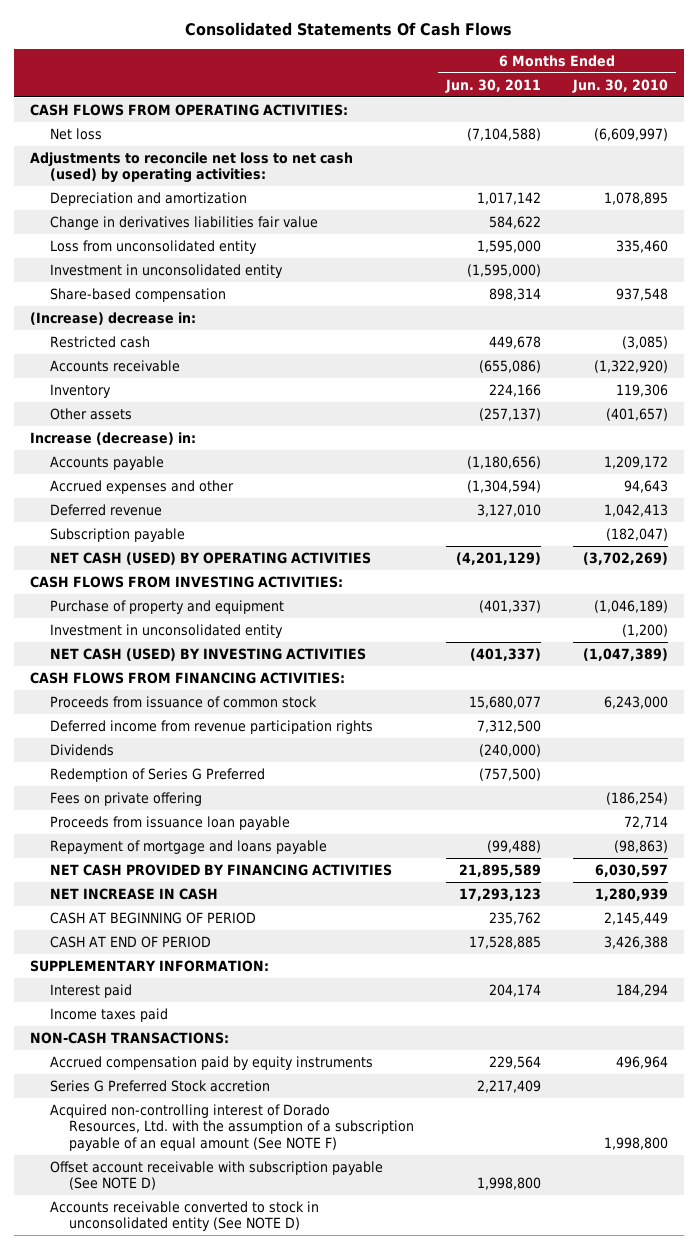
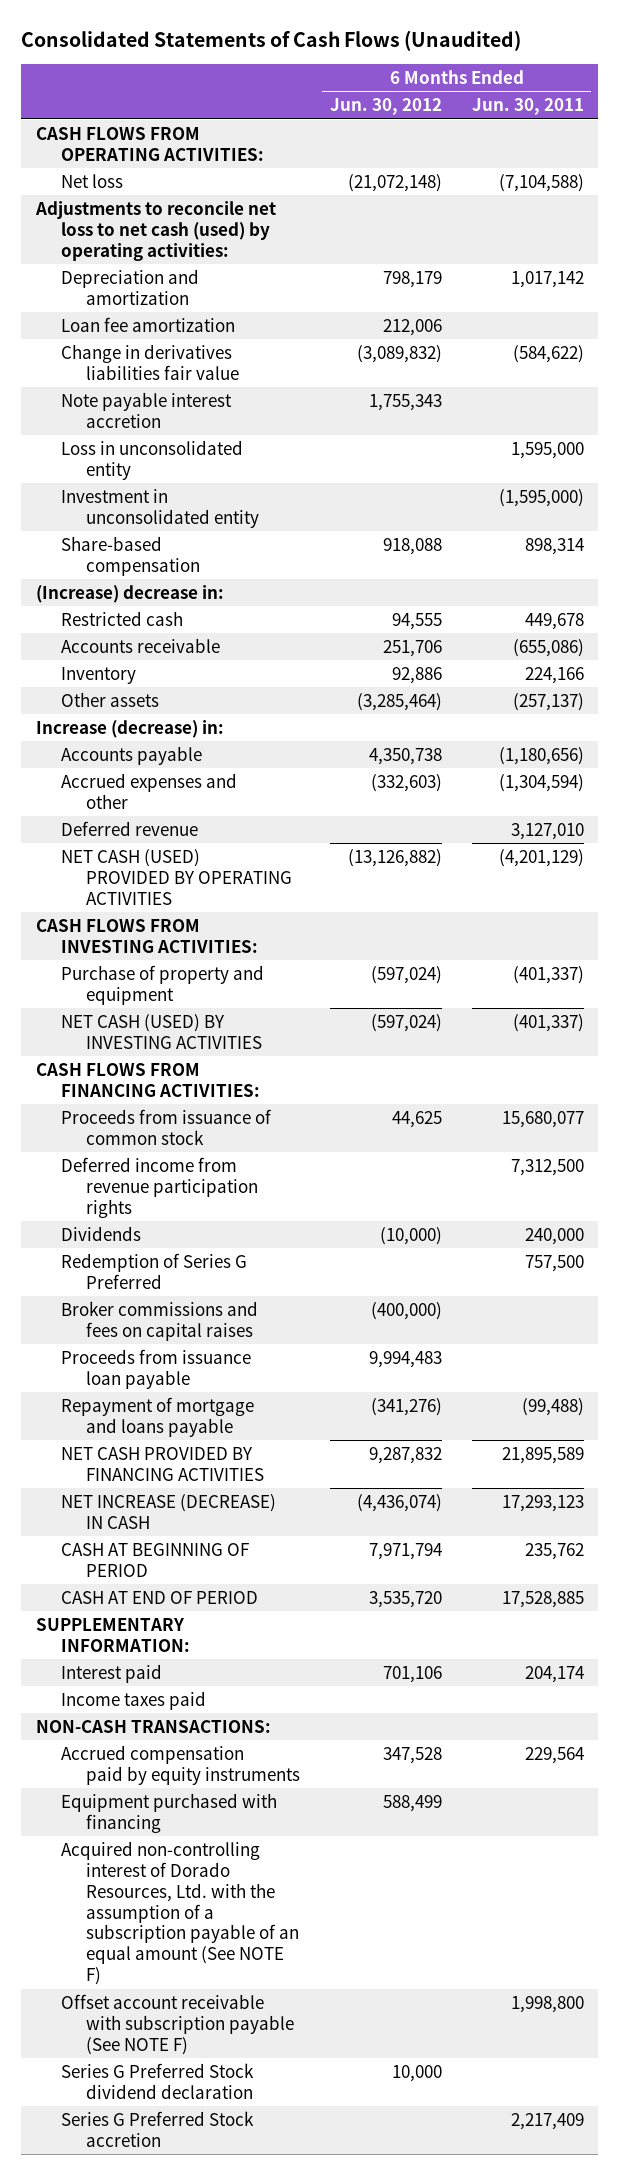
[185,22,513,37] Consolidated Statements Of Cash Flows -> [20,30,521,52] Consolidated Statements of Cash Flows (Unaudited)
[572,78,669,93] Jun. 30, 2010 -> none
none -> [329,98,442,116] Jun. 30, 2012
none -> [60,316,235,332] Loan fee amortization
[489,215,542,229] 584,622 -> [512,344,584,363] (584,622)
none -> [60,391,232,428] Note payable interest accretion
[49,239,257,254] Loss from unconsolidated entity -> [60,439,243,480] Loss in unconsolidated entity
[49,527,185,542] Subscription payable -> none
[49,551,371,565] NET CASH (USED) BY OPERATING ACTIVITIES -> [60,848,292,905] NET CASH (USED) PROVIDED BY OPERATING ACTIVITIES
[49,623,283,638] Investment in unconsolidated entity -> none
[49,791,202,806] Fees on private offering -> none
[479,743,542,757] (240,000) -> [524,1227,584,1245] 240,000
[479,767,542,781] (757,500) -> [524,1254,584,1272] 757,500
none -> [60,1300,258,1341] Broker commissions and fees on capital raises
[49,887,218,900] NET INCREASE IN CASH -> [60,1493,276,1529] NET INCREASE (DECREASE) IN CASH
none -> [60,1792,277,1833] Equipment purchased with financing
[49,1200,319,1232] Accounts receivable converted to stock in unconsolidated entity (See NOTE D) -> none
[49,1160,383,1191] Offset account receivable with subscription payable (See NOTE D) -> [60,1993,294,2055] Offset account receivable with subscription payable (See NOTE F)
none -> [60,2062,254,2099] Series G Preferred Stock dividend declaration
[49,1079,270,1092] Series G Preferred Stock accretion -> [60,2110,254,2147] Series G Preferred Stock accretion

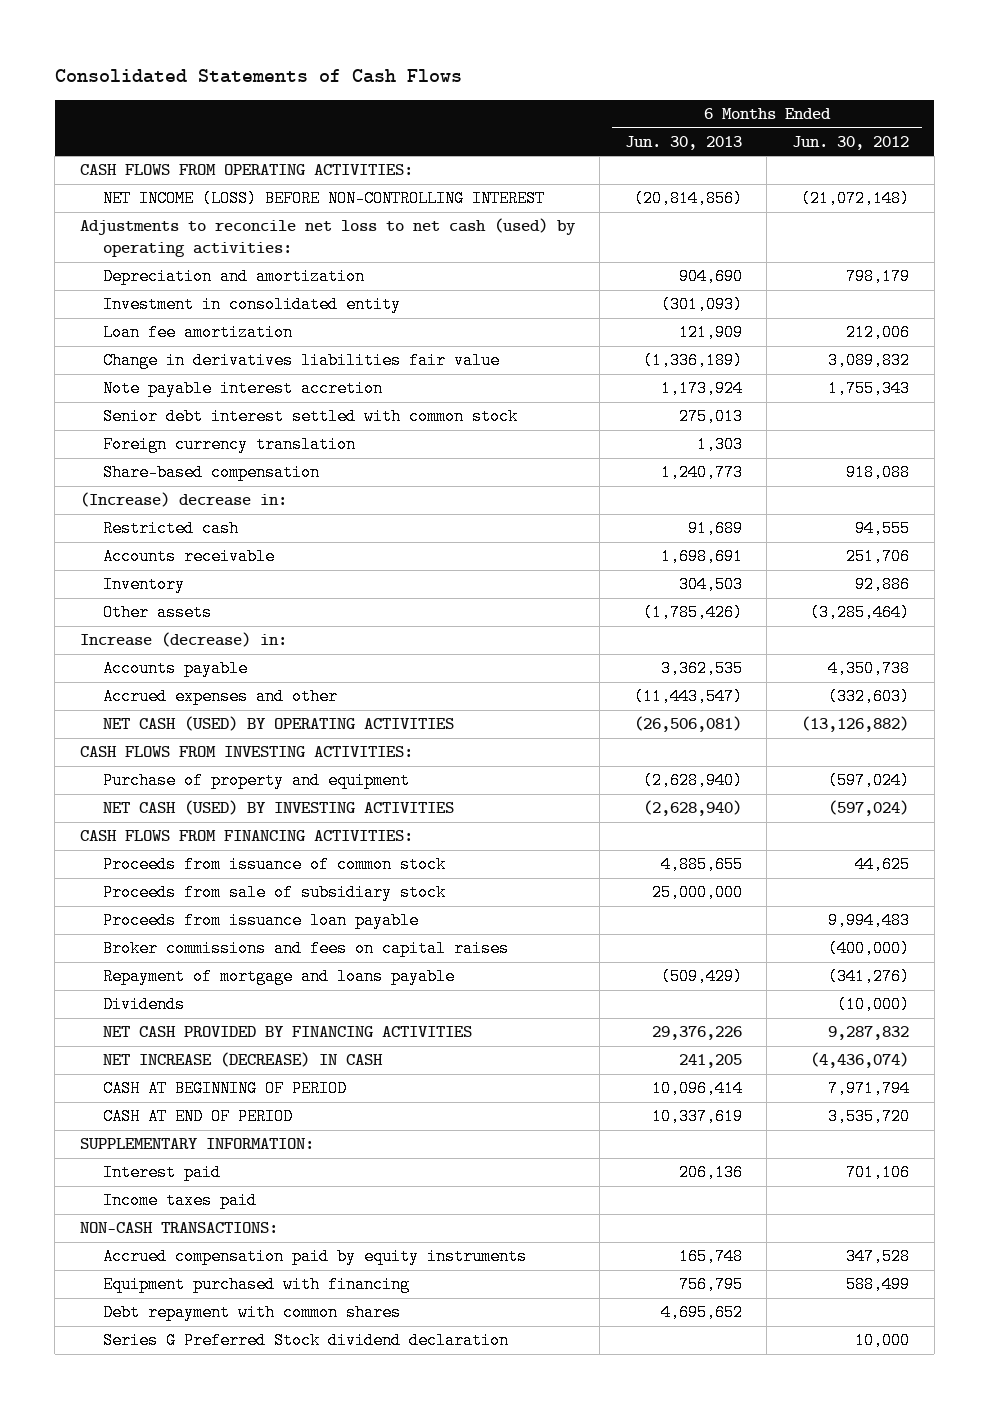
[20,30,521,52] Consolidated Statements of Cash Flows (Unaudited) -> [54,69,462,84] Consolidated Statements of Cash Flows
[471,98,584,116] Jun. 30, 2011 -> none
none -> [624,135,742,150] Jun. 30, 2013
[60,173,123,188] Net loss -> [103,190,546,208] NET INCOME (LOSS) BEFORE NON-CONTROLLING INTEREST
none -> [103,296,402,314] Investment in consolidated entity
[356,344,442,363] (3,089,832) -> [828,352,911,370] 3,089,832
[60,439,243,480] Loss in unconsolidated entity -> none
[60,488,259,528] Investment in unconsolidated entity -> none
none -> [103,408,519,426] Senior debt interest settled with common stock
none -> [103,436,357,454] Foreign currency translation
[60,820,198,836] Deferred revenue -> none
[60,848,292,905] NET CASH (USED) PROVIDED BY OPERATING ACTIVITIES -> [103,716,455,732] NET CASH (USED) BY OPERATING ACTIVITIES
[60,1156,258,1218] Deferred income from revenue participation rights -> none
[60,1252,247,1289] Redemption of Series G Preferred -> none
none -> [103,884,447,902] Proceeds from sale of subsidiary stock
[60,1300,258,1341] Broker commissions and fees on capital raises -> [103,940,510,958] Broker commissions and fees on capital raises
[60,1225,141,1241] Dividends -> [103,996,186,1014] Dividends
[60,1840,299,1986] Acquired non-controlling interest of Dorado Resources, Ltd. with the assumption of a subscription payable of an equal amount (See NOTE F) -> none
[60,1993,294,2055] Offset account receivable with subscription payable (See NOTE F) -> none
none -> [103,1304,402,1322] Debt repayment with common shares
[60,2110,254,2147] Series G Preferred Stock accretion -> none

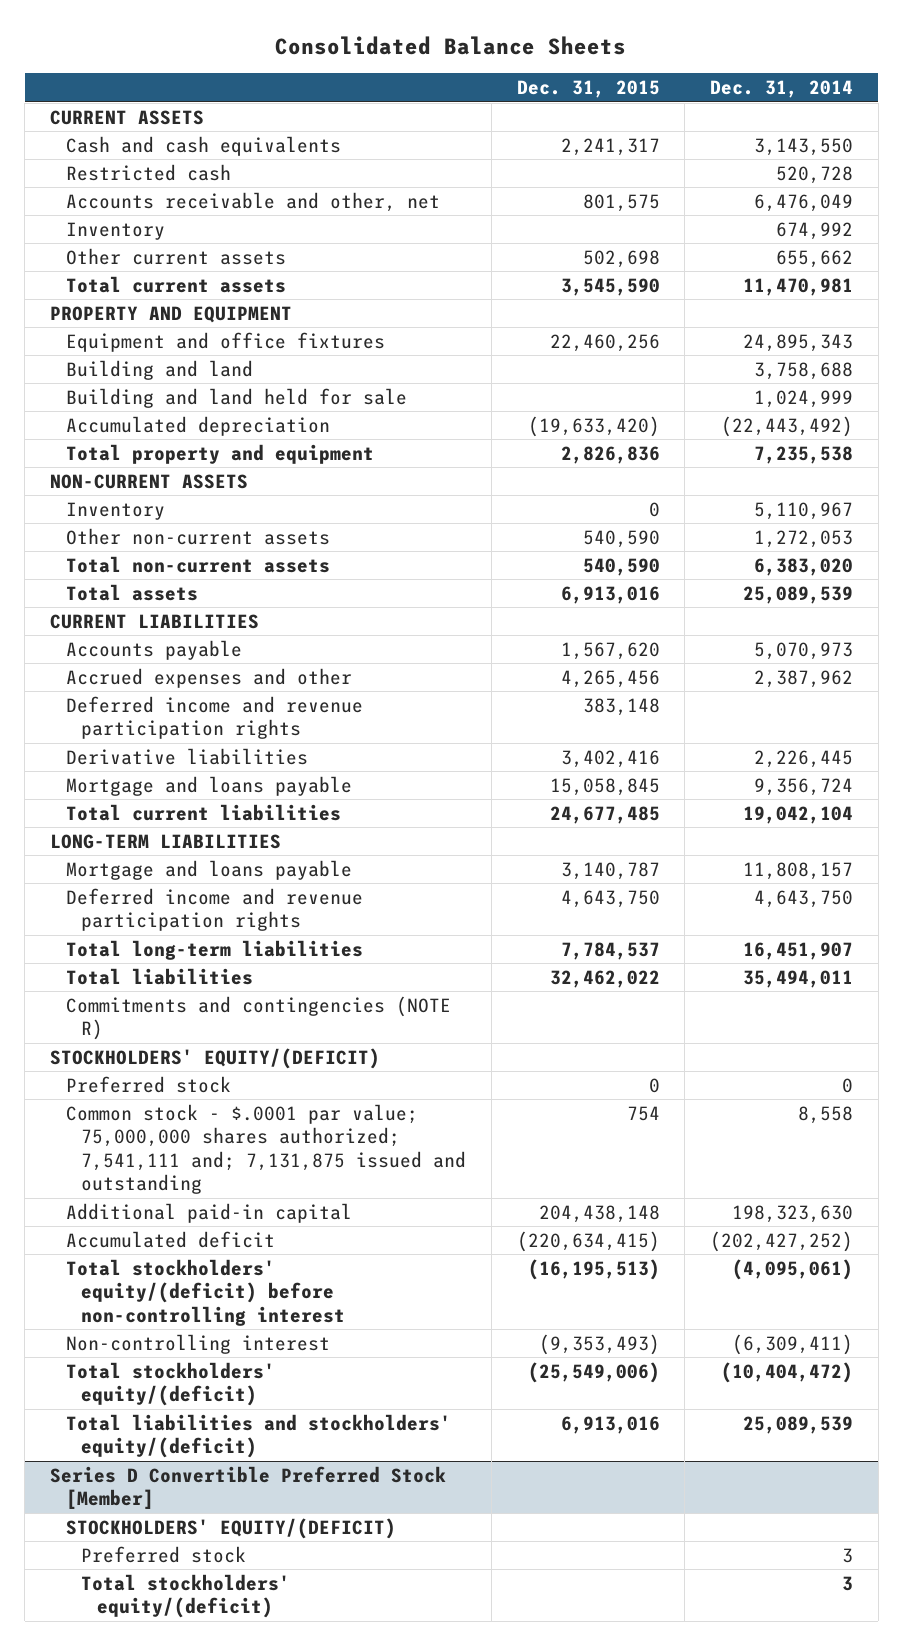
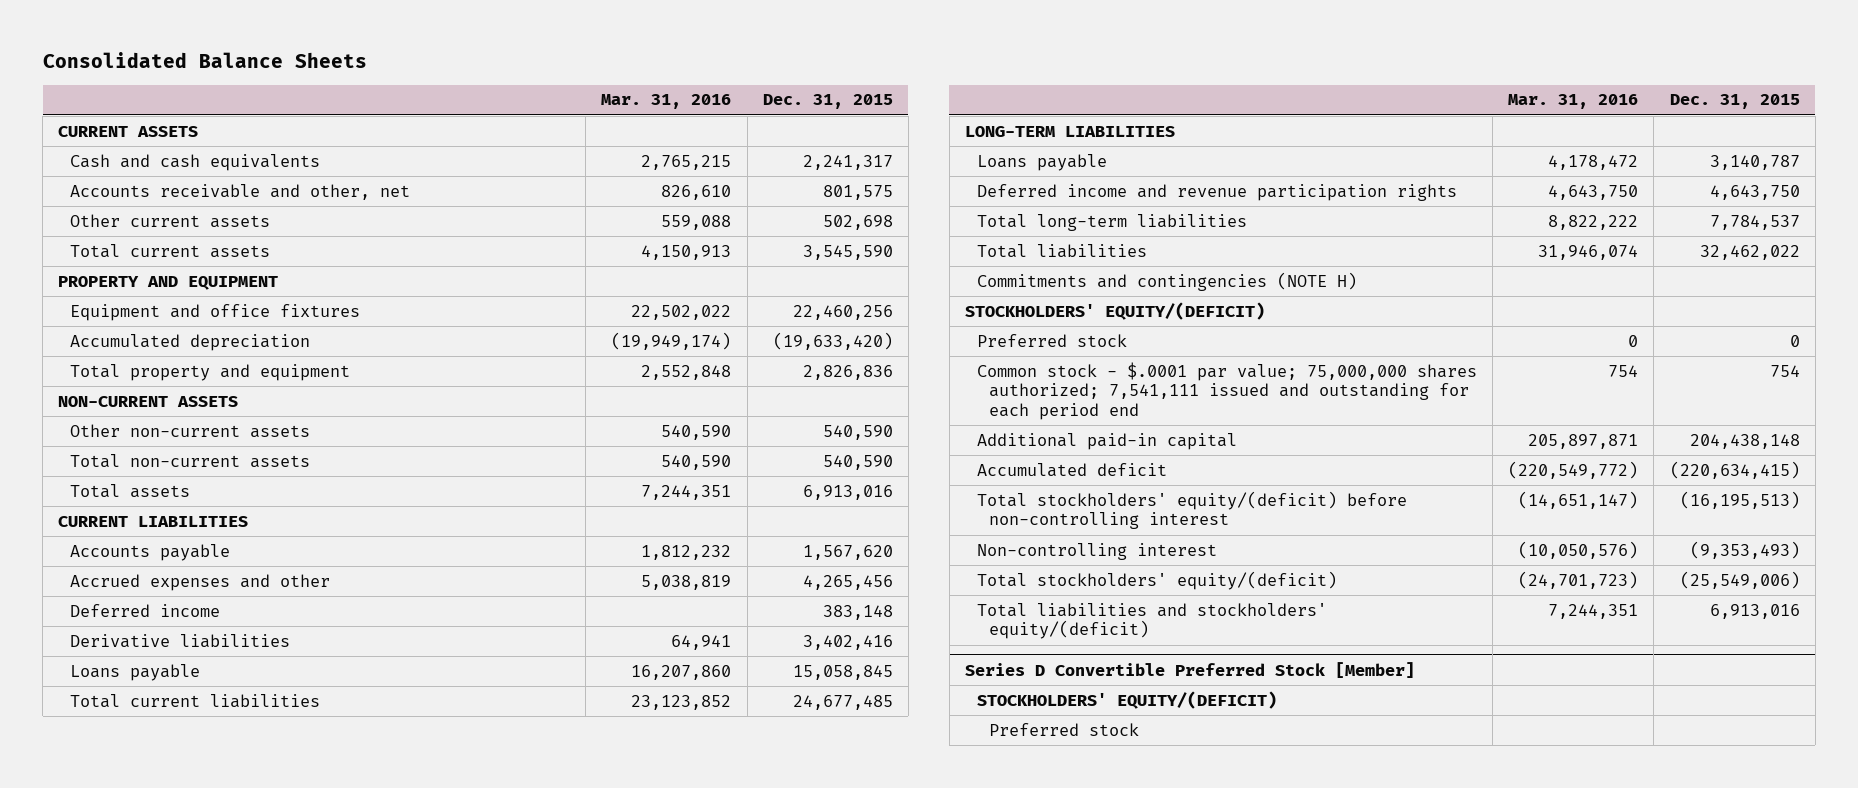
[709,80,853,99] Dec. 31, 2014 -> none
none -> [601,94,732,110] Mar. 31, 2016
[65,163,231,181] Restricted cash -> none
[65,221,165,240] Inventory -> none
[65,359,253,380] Building and land -> none
[65,387,407,408] Building and land held for sale -> none
[65,501,165,520] Inventory -> none
[65,695,363,740] Deferred income and revenue participation rights -> [70,603,221,617] Deferred income
[65,775,352,796] Mortgage and loans payable -> [70,663,201,681] Loans payable
[65,859,352,880] Mortgage and loans payable -> [977,153,1108,171] Loans payable
[65,995,451,1041] Commitments and contingencies (NOTE R) -> [977,271,1358,291] Commitments and contingencies (NOTE H)
[65,1103,467,1195] Common stock - $.0001 par value; 75,000,000 shares authorized; 7,541,111 and; 7,131,875 issued and outstanding -> [977,361,1478,420] Common stock - $.0001 par value; 75,000,000 shares authorized; 7,541,111 issued and outstanding for each period end
[81,1573,291,1619] Total stockholders' equity/(deficit) -> none

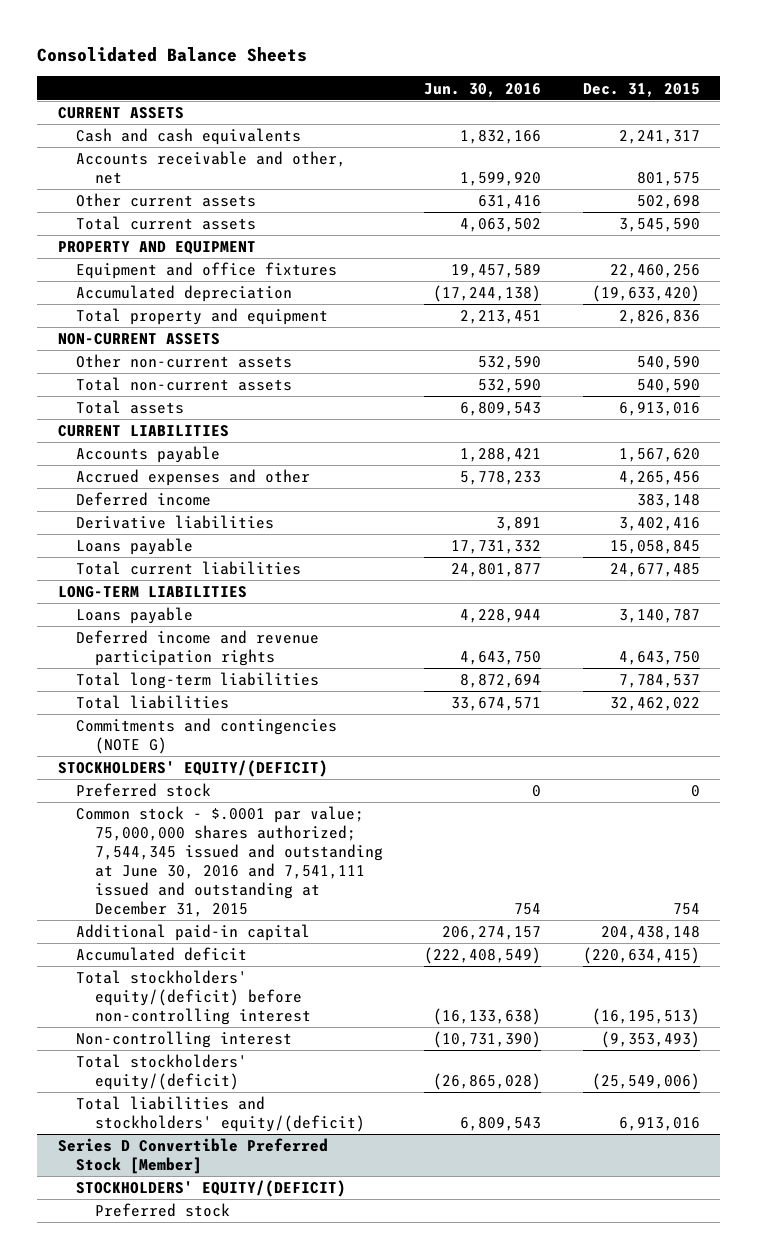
[601,94,732,110] Mar. 31, 2016 -> none
none -> [424,82,542,97] Jun. 30, 2016
[977,271,1358,291] Commitments and contingencies (NOTE H) -> [76,718,338,755] Commitments and contingencies (NOTE G)
[977,361,1478,420] Common stock - $.0001 par value; 75,000,000 shares authorized; 7,541,111 issued and outstanding for each period end -> [76,806,383,918] Common stock - $.0001 par value; 75,000,000 shares authorized; 7,544,345 issued and outstanding at June 30, 2016 and 7,541,111 issued and outstanding at December 31, 2015

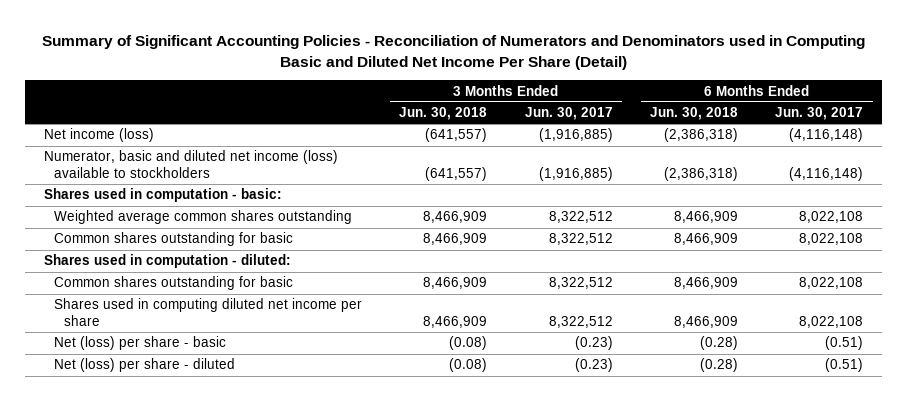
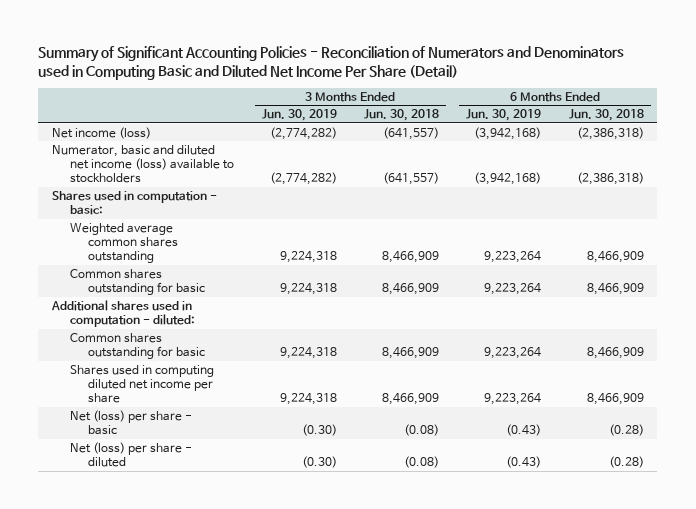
[524,107,613,121] Jun. 30, 2017 -> none
[775,107,864,121] Jun. 30, 2017 -> none
none -> [261,109,337,122] Jun. 30, 2019
none -> [466,109,542,122] Jun. 30, 2019
[44,254,292,269] Shares used in computation - diluted: -> [51,300,196,328] Additional shares used in computation - diluted:

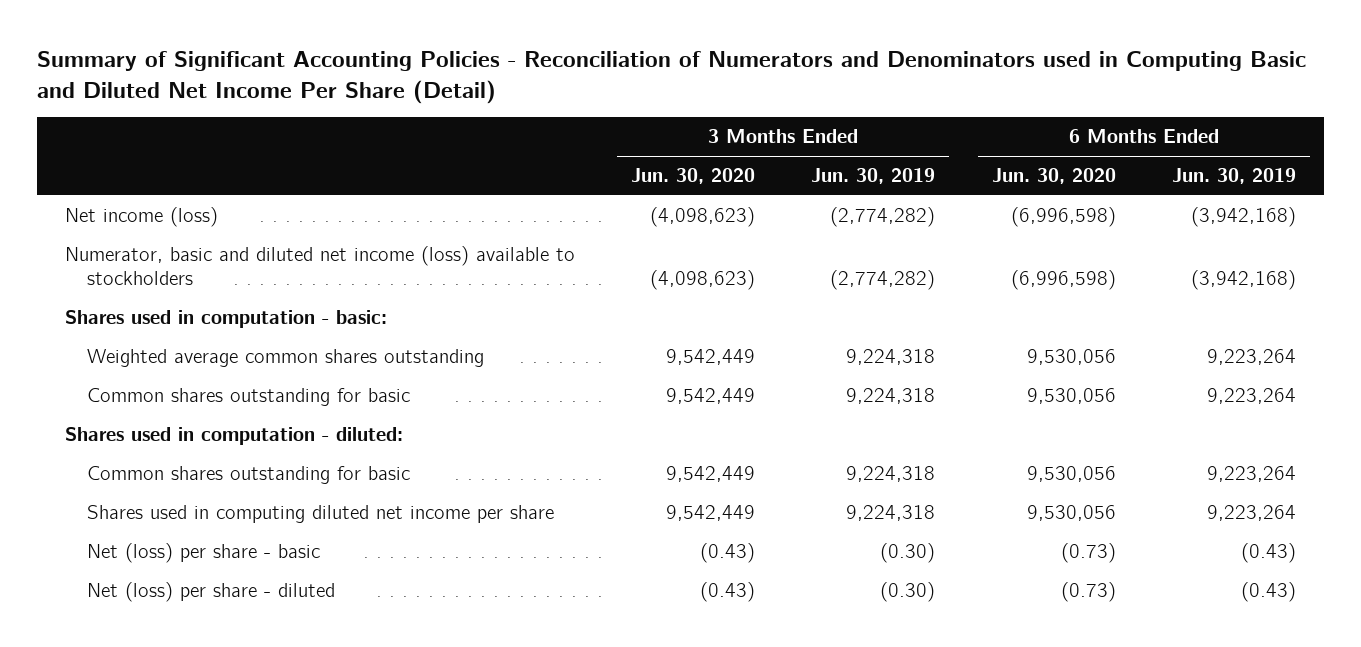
[363,109,439,122] Jun. 30, 2018 -> none
[568,109,644,122] Jun. 30, 2018 -> none
none -> [631,168,756,185] Jun. 30, 2020
none -> [991,168,1116,185] Jun. 30, 2020
[51,300,196,328] Additional shares used in computation - diluted: -> [65,427,404,446] Shares used in computation - diluted:

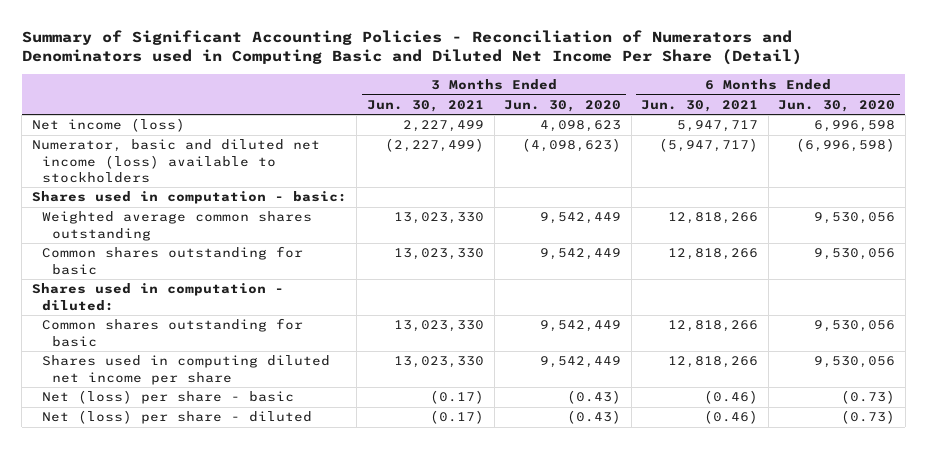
[811,168,936,185] Jun. 30, 2019 -> none
[1171,168,1296,185] Jun. 30, 2019 -> none
none -> [367,99,485,112] Jun. 30, 2021
none -> [641,99,759,112] Jun. 30, 2021
[650,207,756,228] (4,098,623) -> [540,120,622,133] 4,098,623
[1010,207,1116,228] (6,996,598) -> [814,120,896,133] 6,996,598

